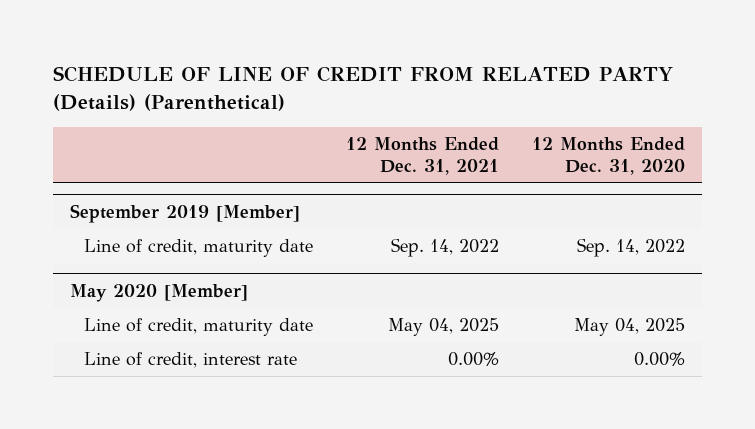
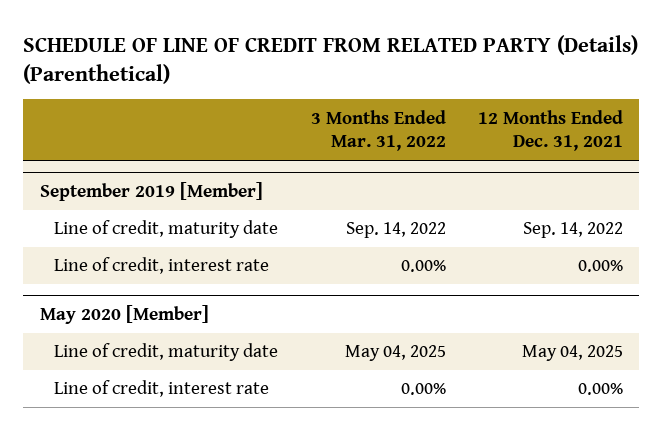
[532,136,686,175] 12 Months Ended Dec. 31, 2020 -> none
none -> [310,109,446,152] 3 Months Ended Mar. 31, 2022
none -> [54,257,270,275] Line of credit, interest rate

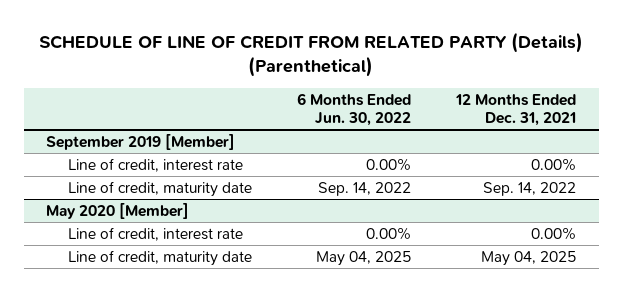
[310,109,446,152] 3 Months Ended Mar. 31, 2022 -> none
none -> [296,92,411,127] 6 Months Ended Jun. 30, 2022
[54,220,279,239] Line of credit, maturity date -> [67,180,252,197] Line of credit, maturity date
[54,343,279,362] Line of credit, maturity date -> [67,249,252,266] Line of credit, maturity date

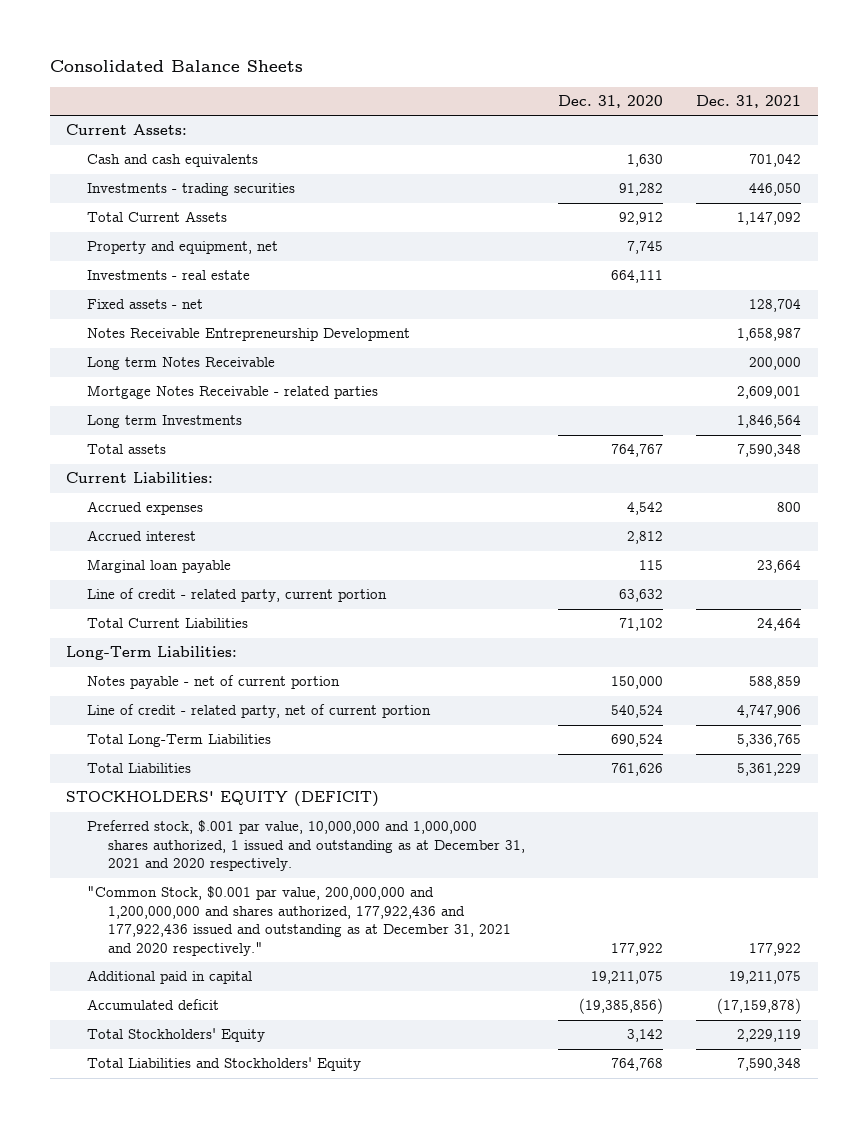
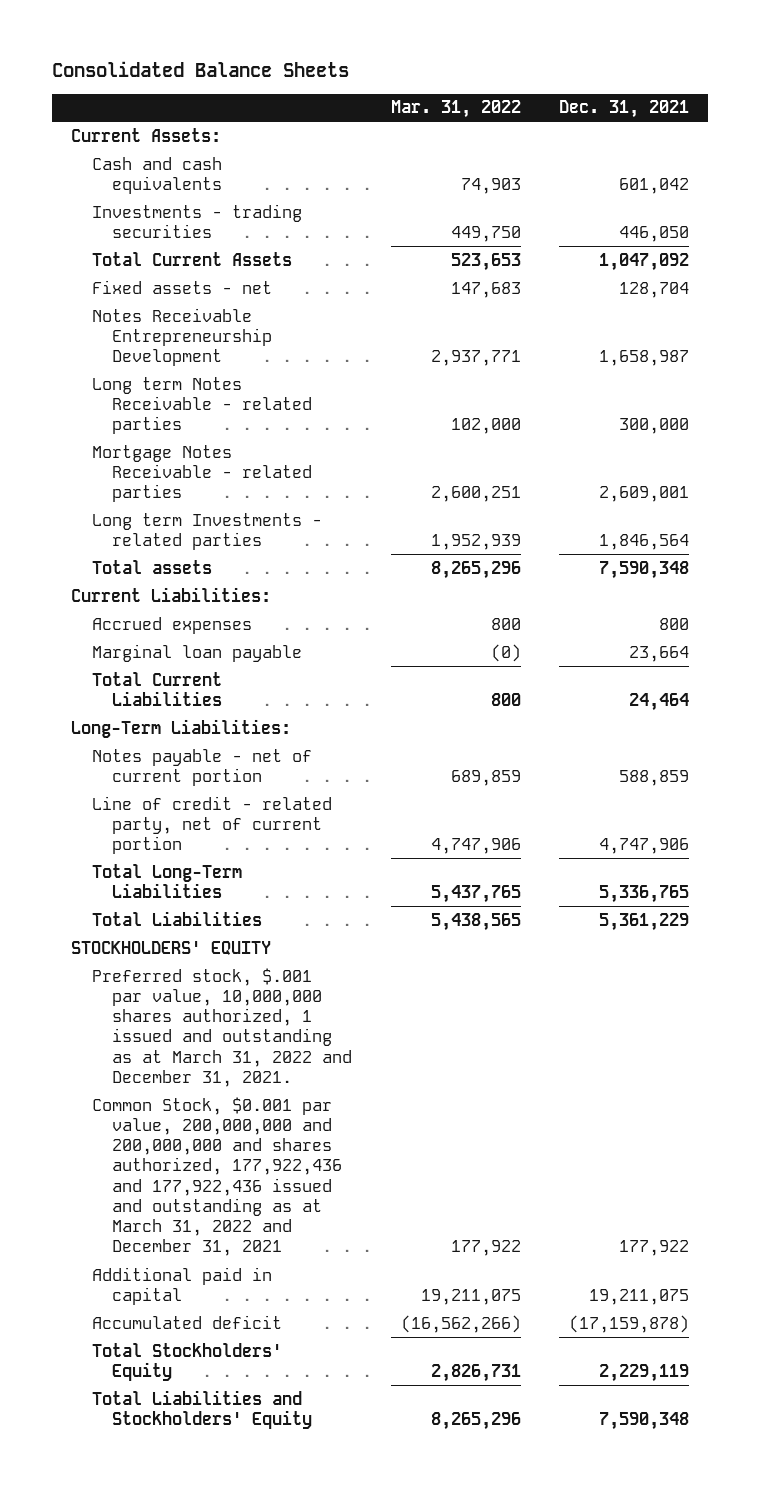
[558,94,664,108] Dec. 31, 2020 -> none
none -> [390,100,521,119] Mar. 31, 2022
[749,154,802,168] 701,042 -> [619,177,690,194] 601,042
[87,241,279,255] Property and equipment, net -> none
[87,270,251,281] Investments - real estate -> none
[737,212,802,226] 1,147,092 -> [599,252,690,271] 1,047,092
[87,357,276,371] Long term Notes Receivable -> [91,376,313,435] Long term Notes Receivable - related parties
[749,357,802,371] 200,000 -> [619,418,690,435] 300,000
[87,415,243,429] Long term Investments -> [91,512,322,550] Long term Investments - related parties
[87,530,197,542] Accrued interest -> none
[87,588,388,603] Line of credit - related party, current portion -> none
[66,791,380,808] STOCKHOLDERS' EQUITY (DEFICIT) -> [70,940,271,955] STOCKHOLDERS' EQUITY
[87,820,526,872] Preferred stock, $.001 par value, 10,000,000 and 1,000,000 shares authorized, 1 issued and outstanding as at December 31, 2021 and 2020 respectively. -> [91,967,353,1087] Preferred stock, $.001 par value, 10,000,000 shares authorized, 1 issued and outstanding as at March 31, 2022 and December 31, 2021.
[87,886,512,956] "Common Stock, $0.001 par value, 200,000,000 and 1,200,000,000 and shares authorized, 177,922,436 and 177,922,436 issued and outstanding as at December 31, 2021 and 2020 respectively." -> [91,1096,343,1257] Common Stock, $0.001 par value, 200,000,000 and 200,000,000 and shares authorized, 177,922,436 and 177,922,436 issued and outstanding as at March 31, 2022 and December 31, 2021

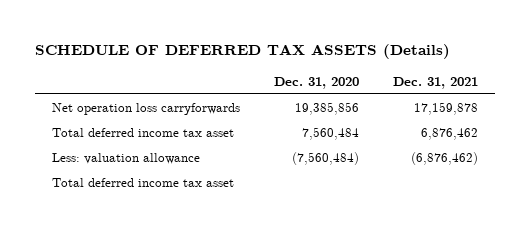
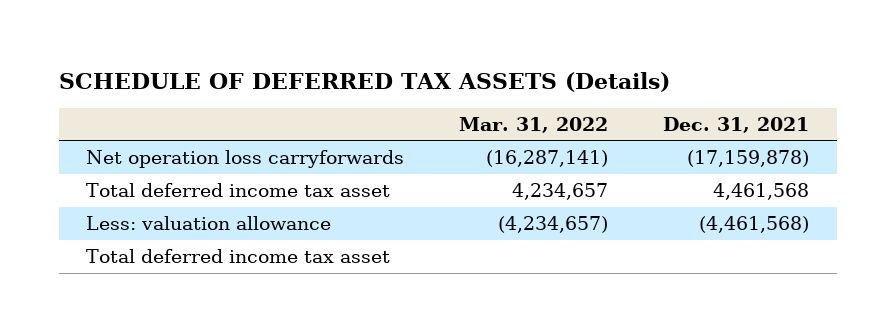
[273,76,359,89] Dec. 31, 2020 -> none
none -> [459,117,609,134] Mar. 31, 2022
[414,102,479,116] 17,159,878 -> [687,150,810,168] (17,159,878)
[421,128,479,141] 6,876,462 -> [713,183,810,201] 4,461,568
[411,152,479,166] (6,876,462) -> [699,216,810,234] (4,461,568)

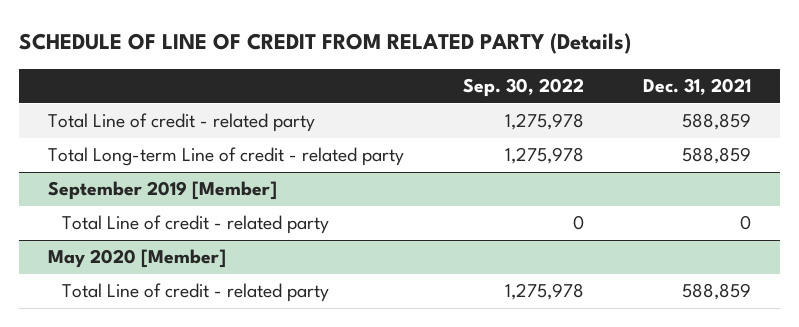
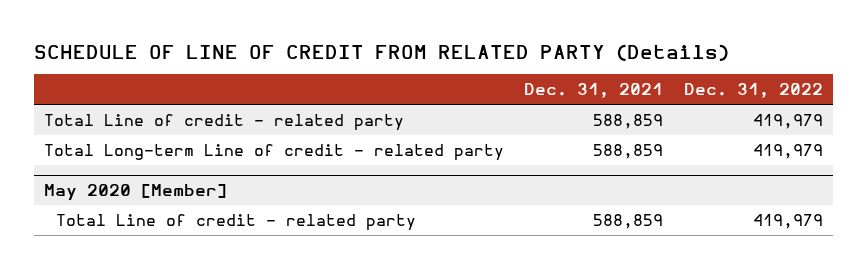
[462,78,584,98] Sep. 30, 2022 -> none
none -> [683,83,823,99] Dec. 31, 2022
[48,181,278,201] September 2019 [Member] -> none
[62,215,330,235] Total Line of credit - related party -> none

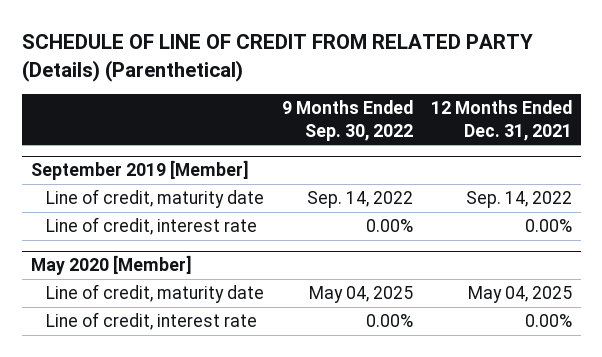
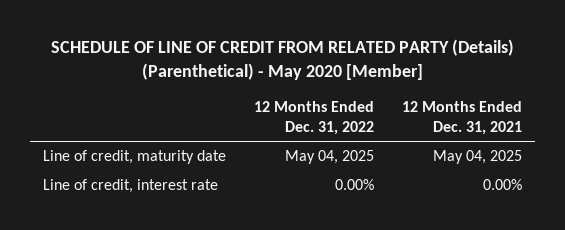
[21,34,533,82] SCHEDULE OF LINE OF CREDIT FROM RELATED PARTY (Details) (Parenthetical) -> [50,39,514,81] SCHEDULE OF LINE OF CREDIT FROM RELATED PARTY (Details) (Parenthetical) - May 2020 [Member]
[281,100,413,141] 9 Months Ended Sep. 30, 2022 -> none
none -> [254,100,375,135] 12 Months Ended Dec. 31, 2022
[30,160,249,181] September 2019 [Member] -> none
[46,189,265,209] Line of credit, maturity date -> none
[46,217,258,236] Line of credit, interest rate -> none
[30,255,192,276] May 2020 [Member] -> none

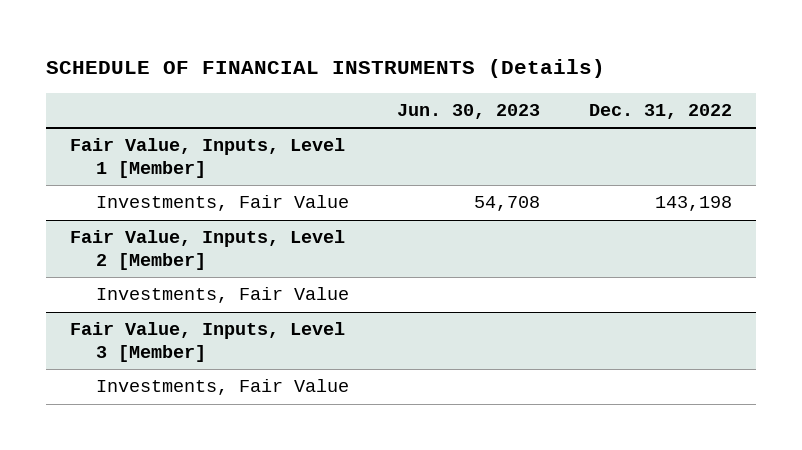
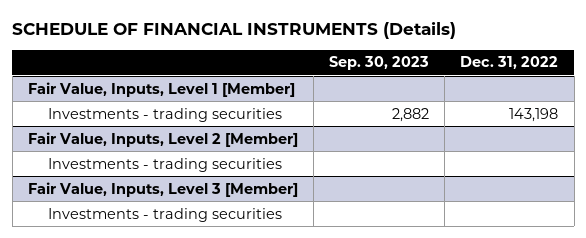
[397,104,541,120] Jun. 30, 2023 -> none
none -> [329,56,430,71] Sep. 30, 2023
[95,195,349,212] Investments, Fair Value -> [48,107,283,122] Investments - trading securities
[95,287,349,304] Investments, Fair Value -> [48,157,283,172] Investments - trading securities
[95,379,349,396] Investments, Fair Value -> [48,207,283,222] Investments - trading securities

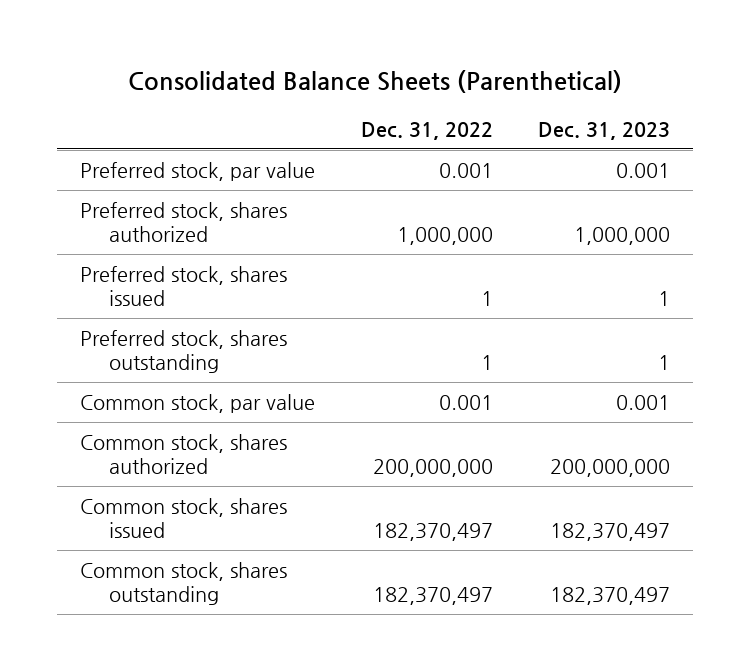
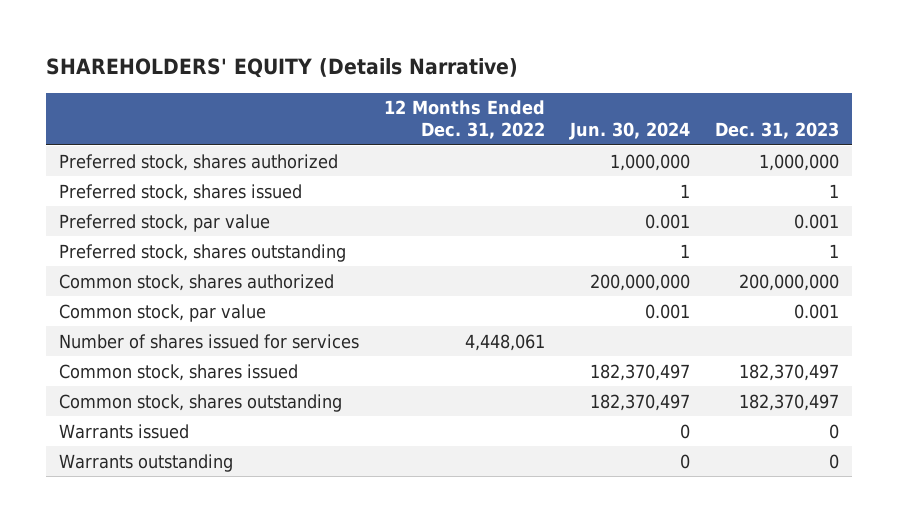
[128,69,623,93] Consolidated Balance Sheets (Parenthetical) -> [46,58,519,79] SHAREHOLDERS' EQUITY (Details Narrative)
[360,121,493,140] Dec. 31, 2022 -> none
none -> [383,100,545,139] 12 Months Ended Dec. 31, 2022
none -> [569,121,691,140] Jun. 30, 2024
[80,161,316,181] Preferred stock, par value -> [58,213,270,232] Preferred stock, par value
[80,393,316,413] Common stock, par value -> [58,303,266,322] Common stock, par value
none -> [58,333,359,349] Number of shares issued for services
none -> [58,423,189,439] Warrants issued
none -> [58,453,233,472] Warrants outstanding

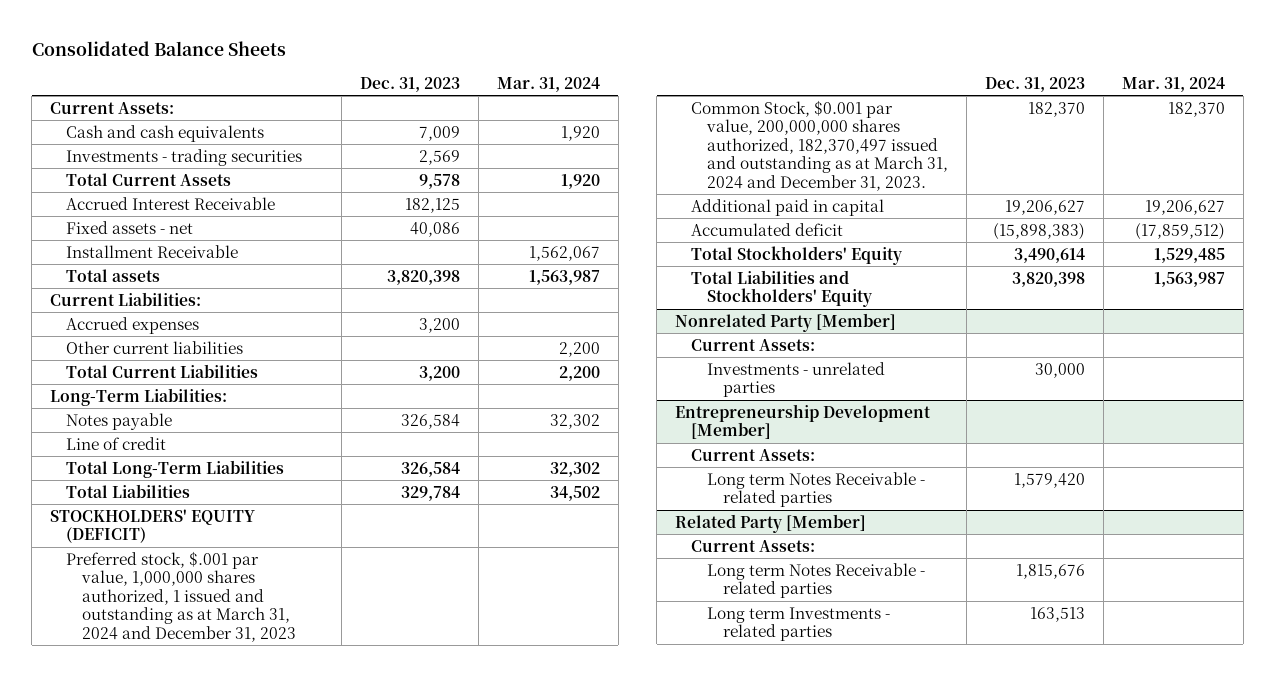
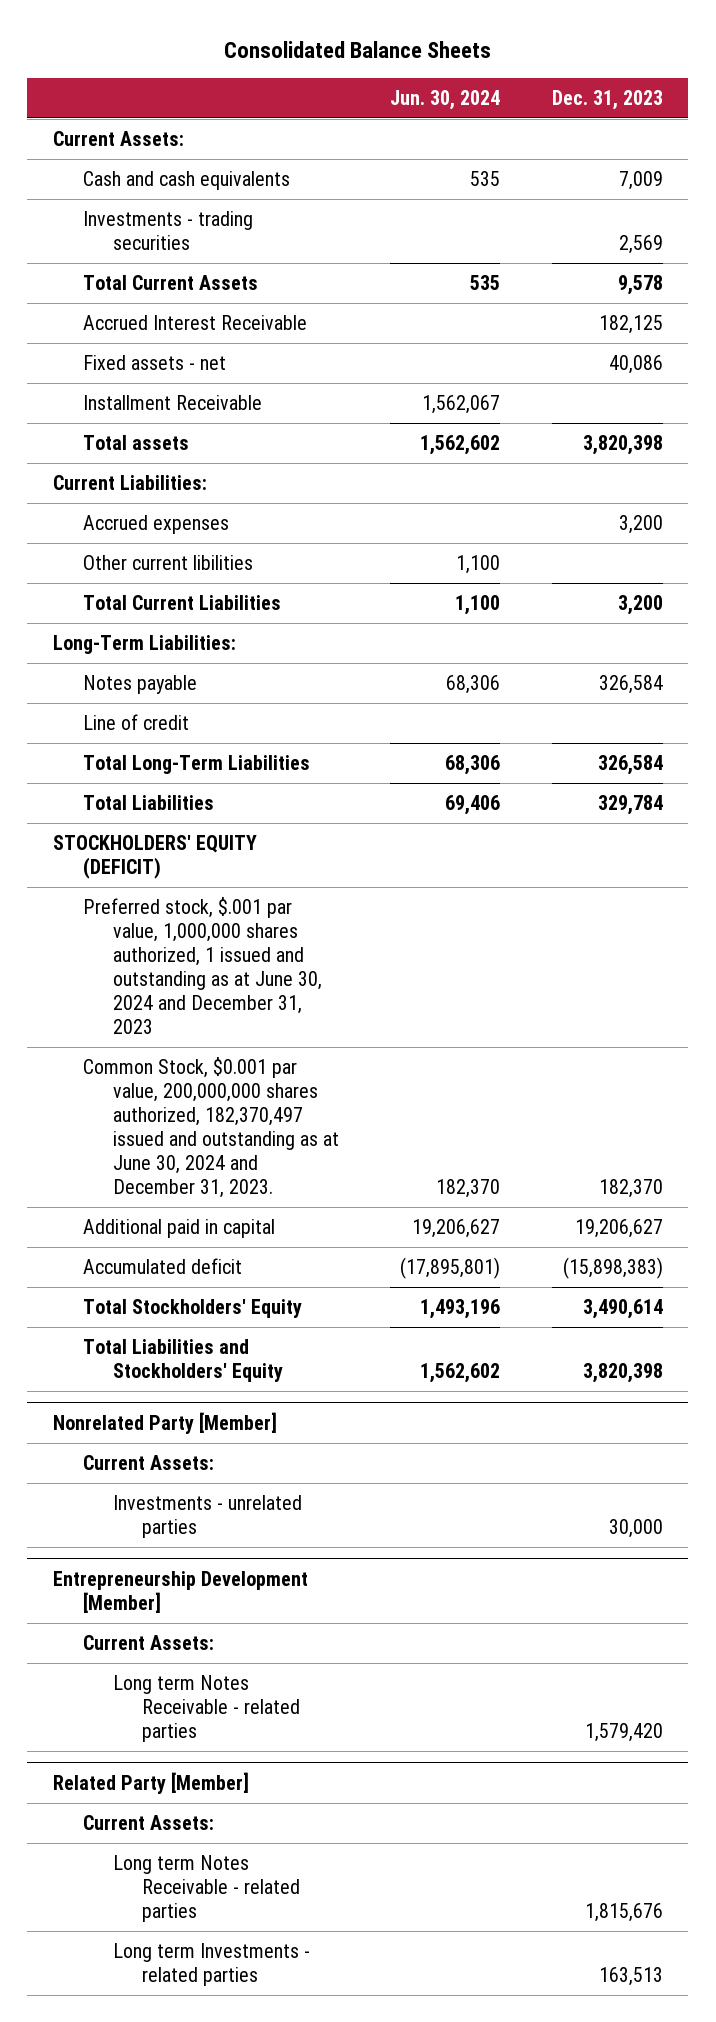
[496,76,600,92] Mar. 31, 2024 -> none
none -> [390,89,501,110] Jun. 30, 2024
[66,340,244,354] Other current liabilities -> [82,554,253,570] Other current libilities
[66,550,296,642] Preferred stock, $.001 par value, 1,000,000 shares authorized, 1 issued and outstanding as at March 31, 2024 and December 31, 2023 -> [82,896,322,1034] Preferred stock, $.001 par value, 1,000,000 shares authorized, 1 issued and outstanding as at June 30, 2024 and December 31, 2023
[691,99,948,191] Common Stock, $0.001 par value, 200,000,000 shares authorized, 182,370,497 issued and outstanding as at March 31, 2024 and December 31, 2023. -> [82,1056,339,1198] Common Stock, $0.001 par value, 200,000,000 shares authorized, 182,370,497 issued and outstanding as at June 30, 2024 and December 31, 2023.

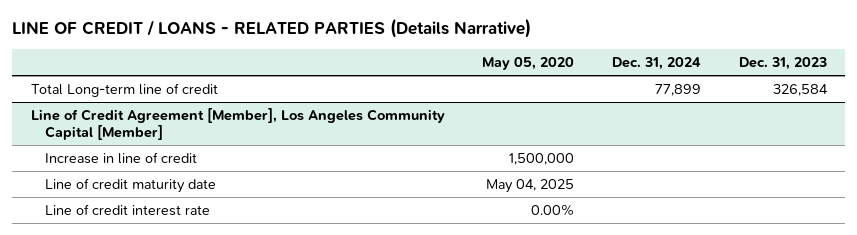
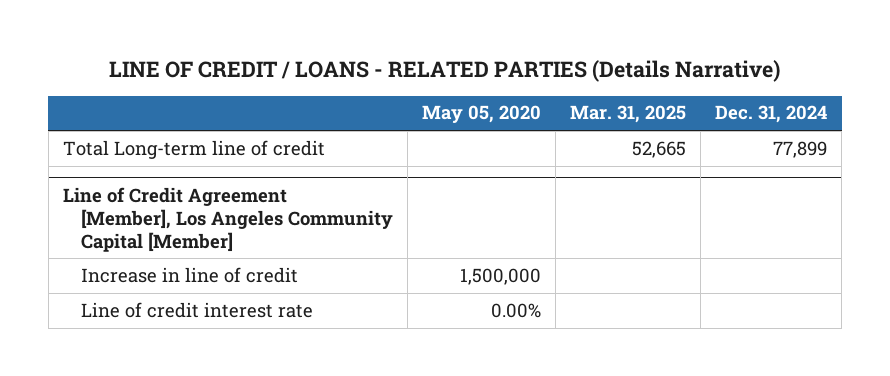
[738,56,827,70] Dec. 31, 2023 -> none
none -> [570,105,687,124] Mar. 31, 2025
[44,178,216,194] Line of credit maturity date -> none

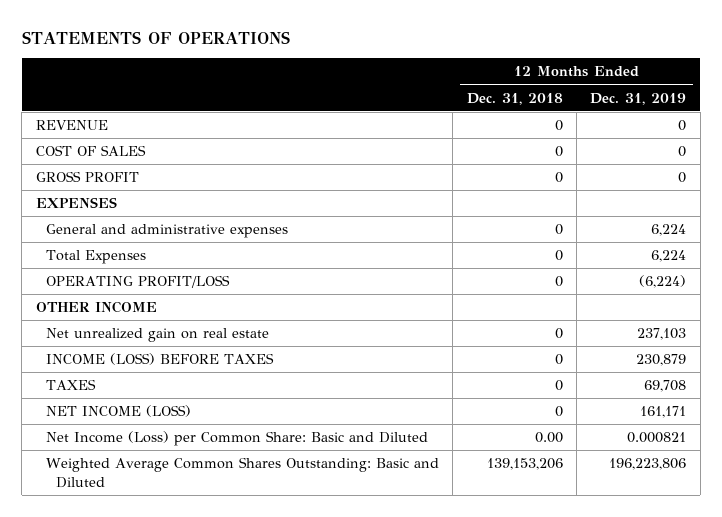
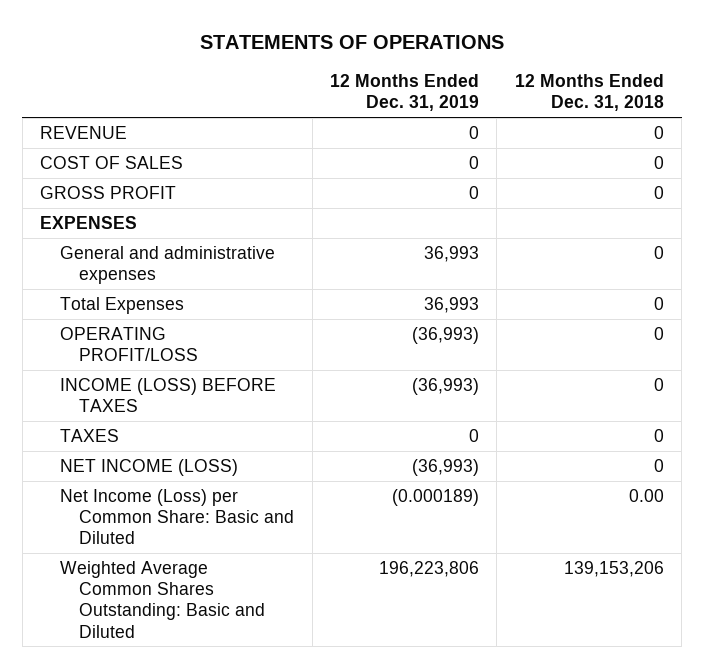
[35,301,157,314] OTHER INCOME -> none
[46,328,270,343] Net unrealized gain on real estate -> none
[651,224,687,237] 6,224 -> [424,245,480,262] 36,993
[651,250,687,263] 6,224 -> [424,296,480,313] 36,993
[639,275,687,289] (6,224) -> [412,326,480,344] (36,993)
[636,354,687,367] 230,879 -> [412,377,480,395] (36,993)
[644,380,687,393] 69,708 -> [469,428,480,442] 0
[640,406,687,419] 161,171 -> [412,458,480,476] (36,993)
[627,432,687,444] 0.000821 -> [392,488,480,506] (0.000189)

